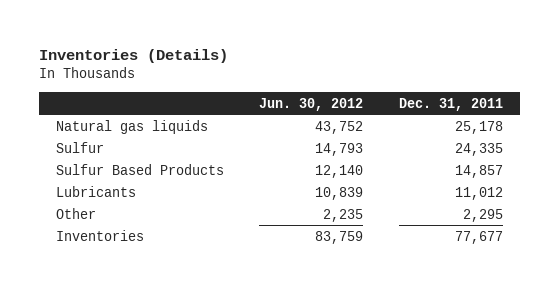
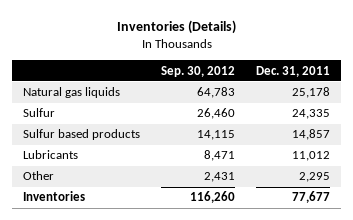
[259,97,364,111] Jun. 30, 2012 -> none
none -> [161,65,236,77] Sep. 30, 2012
[56,163,225,175] Sulfur Based Products -> [22,129,140,141] Sulfur based products

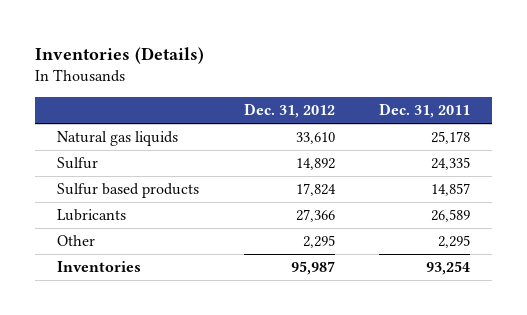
[161,65,236,77] Sep. 30, 2012 -> none
none -> [243,103,335,119] Dec. 31, 2012
[292,151,331,162] 11,012 -> [430,209,470,223] 26,589
[292,191,331,204] 77,677 -> [425,261,470,276] 93,254

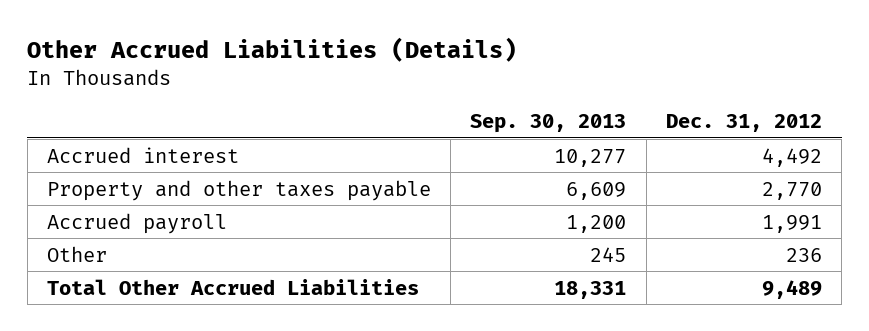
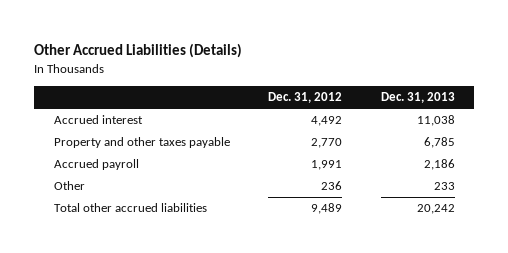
[470,114,627,134] Sep. 30, 2013 -> none
none -> [380,92,455,104] Dec. 31, 2013
[46,278,419,295] Total Other Accrued Liabilities -> [53,203,207,213] Total other accrued liabilities

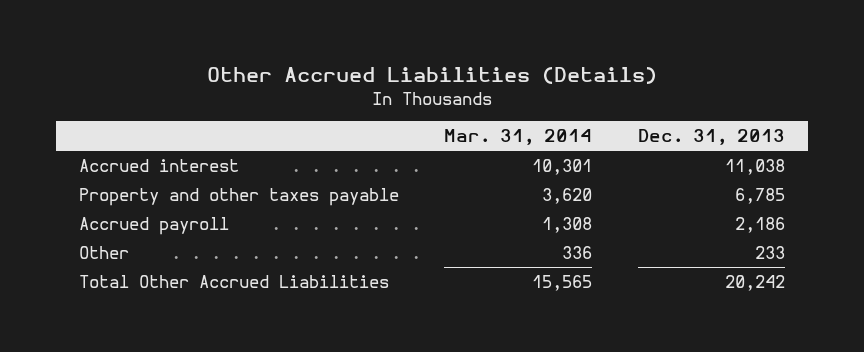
[268,92,343,104] Dec. 31, 2012 -> none
none -> [444,129,593,146] Mar. 31, 2014
[53,203,207,213] Total other accrued liabilities -> [78,274,389,288] Total Other Accrued Liabilities

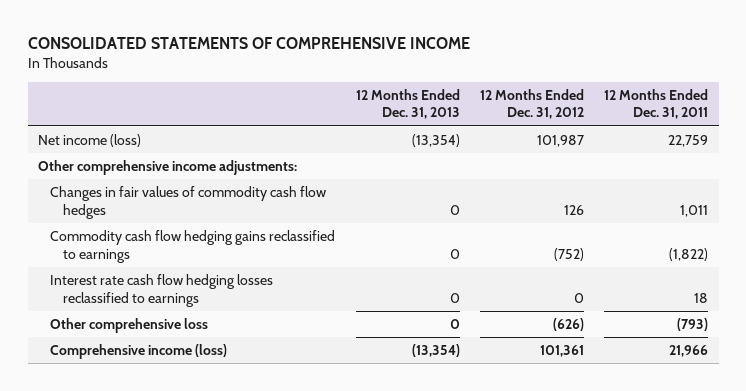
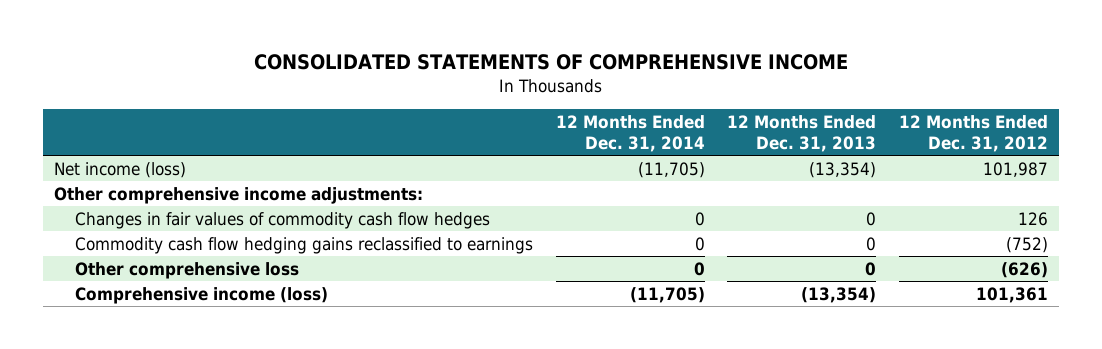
[604,88,709,120] 12 Months Ended Dec. 31, 2011 -> none
none -> [555,114,705,152] 12 Months Ended Dec. 31, 2014
[50,274,274,307] Interest rate cash flow hedging losses reclassified to earnings -> none

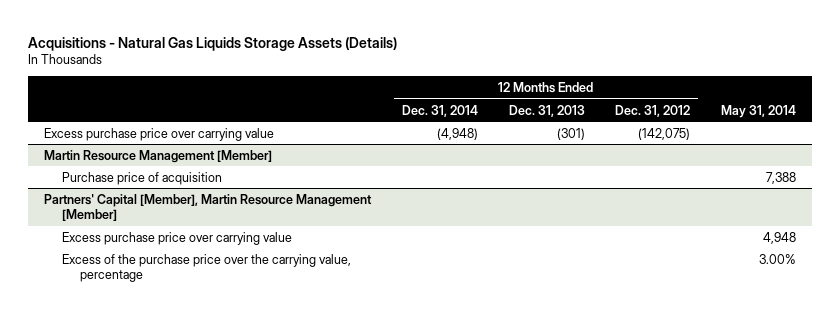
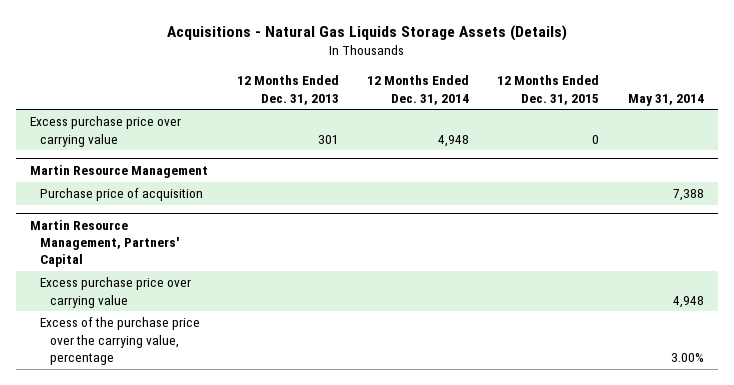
[615,104,691,117] Dec. 31, 2012 -> none
none -> [497,75,600,105] 12 Months Ended Dec. 31, 2015
[436,127,478,140] (4,948) -> [438,134,470,147] 4,948
[556,127,585,140] (301) -> [317,134,339,144] 301
[43,149,272,163] Martin Resource Management [Member] -> [30,165,209,179] Martin Resource Management
[43,193,372,221] Partners' Capital [Member], Martin Resource Management [Member] -> [30,220,180,268] Martin Resource Management, Partners' Capital

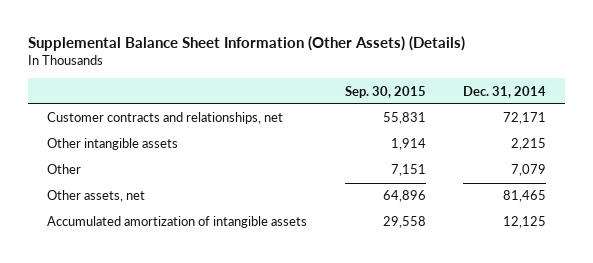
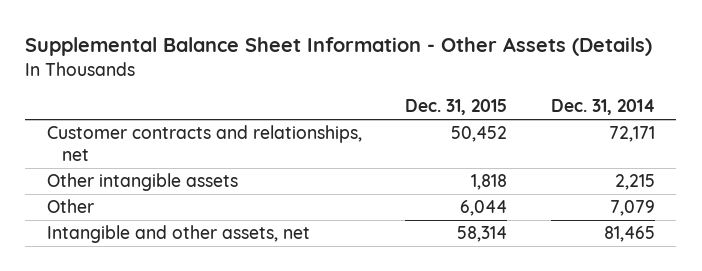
[28,36,466,52] Supplemental Balance Sheet Information (Other Assets) (Details) -> [25,37,653,57] Supplemental Balance Sheet Information - Other Assets (Details)
[344,85,426,98] Sep. 30, 2015 -> none
none -> [405,99,508,116] Dec. 31, 2015
[46,216,307,229] Accumulated amortization of intangible assets -> none
[46,190,145,203] Other assets, net -> [46,225,310,244] Intangible and other assets, net

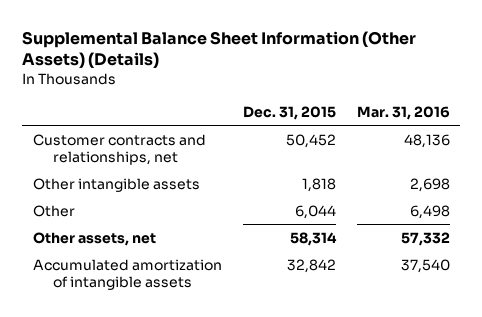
[25,37,653,57] Supplemental Balance Sheet Information - Other Assets (Details) -> [22,30,417,69] Supplemental Balance Sheet Information (Other Assets) (Details)
[550,99,655,116] Dec. 31, 2014 -> none
none -> [356,105,450,120] Mar. 31, 2016
[46,225,310,244] Intangible and other assets, net -> [32,231,156,246] Other assets, net
none -> [32,258,222,290] Accumulated amortization of intangible assets

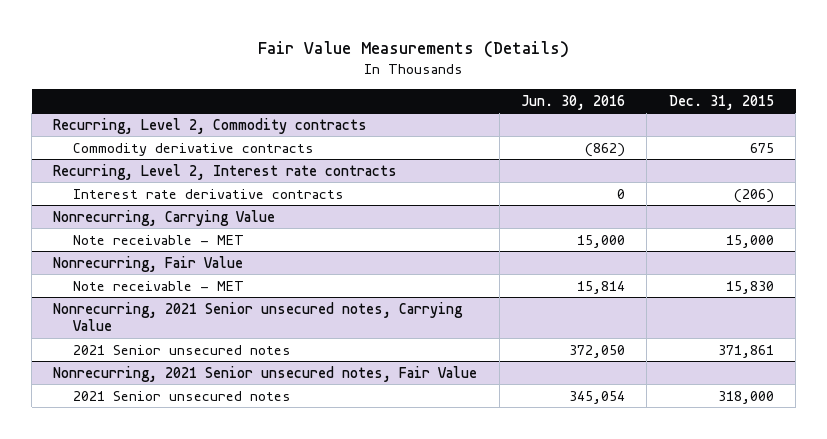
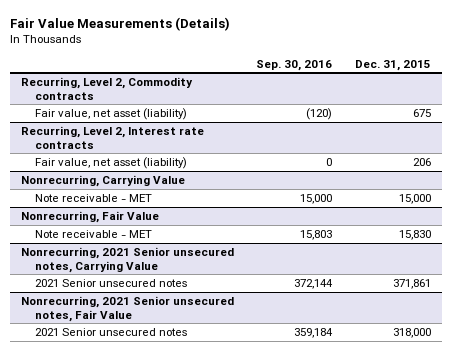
[521,94,626,110] Jun. 30, 2016 -> none
none -> [256,59,333,71] Sep. 30, 2016
[72,142,314,156] Commodity derivative contracts -> [34,107,187,120] Fair value, net asset (liability)
[72,188,344,199] Interest rate derivative contracts -> none
none -> [34,156,187,169] Fair value, net asset (liability)

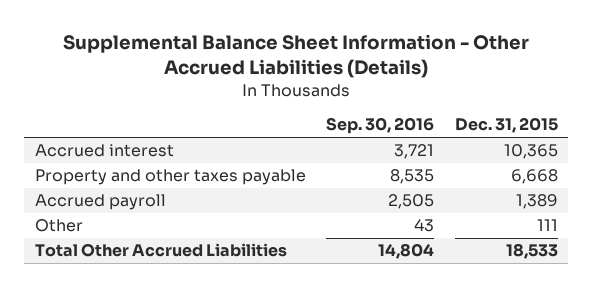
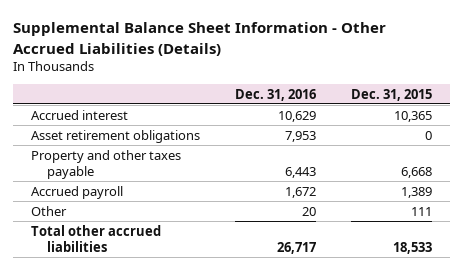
[326,117,435,135] Sep. 30, 2016 -> none
none -> [235,88,317,101] Dec. 31, 2016
none -> [30,129,200,143] Asset retirement obligations
[34,243,287,258] Total Other Accrued Liabilities -> [30,224,161,253] Total other accrued liabilities

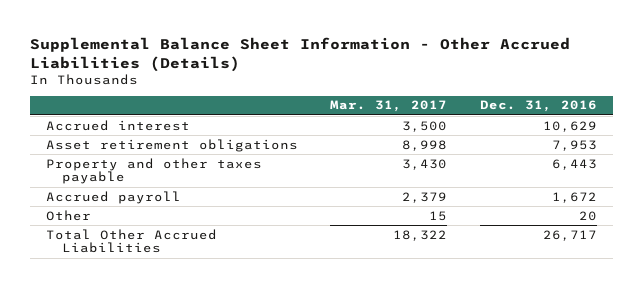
[351,88,433,101] Dec. 31, 2015 -> none
none -> [330,100,448,113] Mar. 31, 2017
[30,224,161,253] Total other accrued liabilities -> [46,228,218,254] Total Other Accrued Liabilities

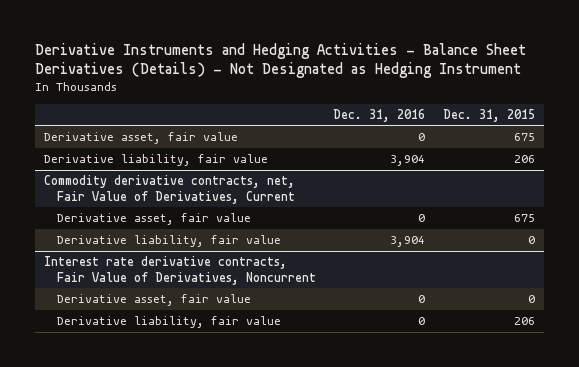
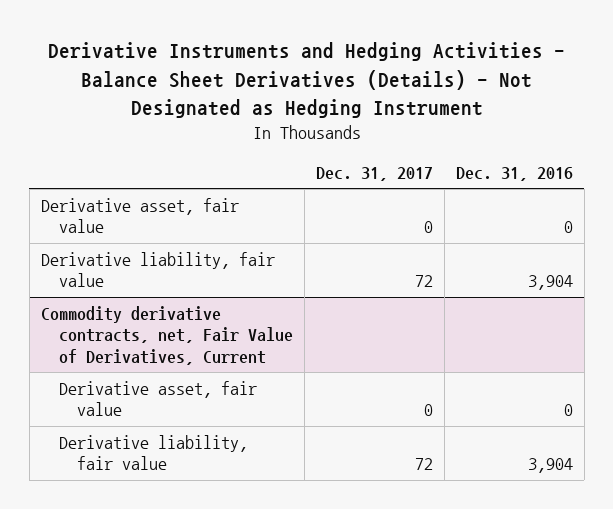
[442,108,535,122] Dec. 31, 2015 -> none
none -> [315,167,433,182] Dec. 31, 2017
[43,256,316,285] Interest rate derivative contracts, Fair Value of Derivatives, Noncurrent -> none
[56,294,251,307] Derivative asset, fair value -> none
[56,316,281,329] Derivative liability, fair value -> none

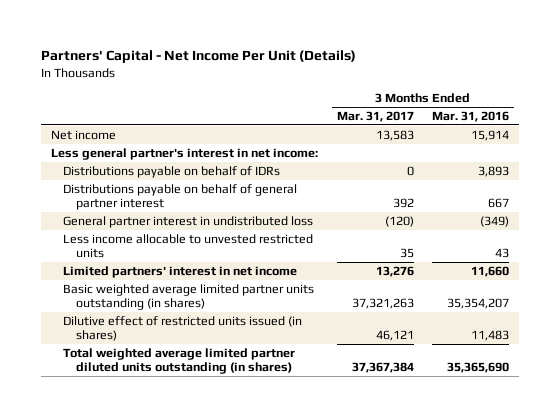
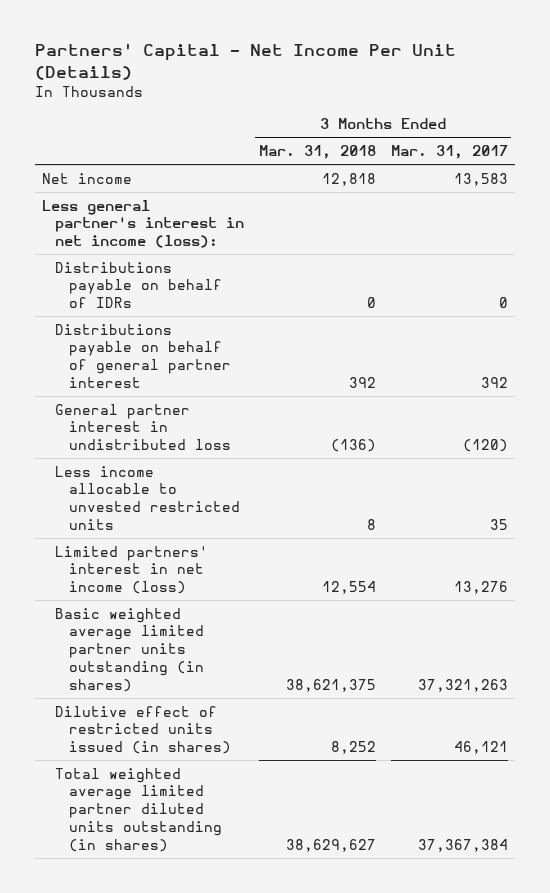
[432,111,510,123] Mar. 31, 2016 -> none
none -> [258,145,376,160] Mar. 31, 2018
[50,147,318,160] Less general partner's interest in net income: -> [42,199,245,249] Less general partner's interest in net income (loss):
[63,265,298,278] Limited partners' interest in net income -> [55,545,209,595] Limited partners' interest in net income (loss)

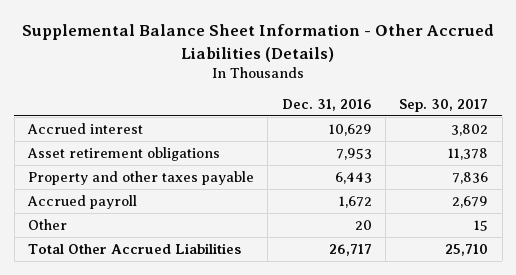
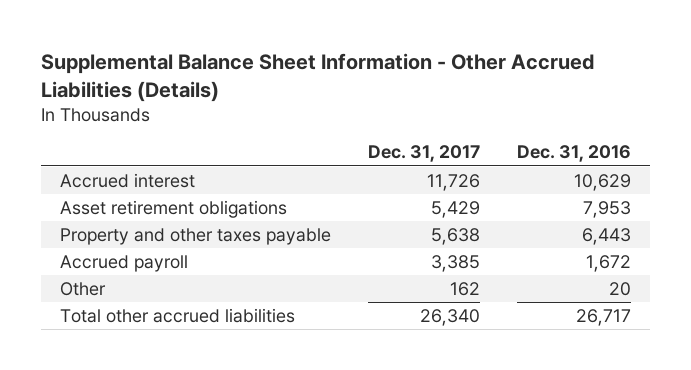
[399,98,489,112] Sep. 30, 2017 -> none
none -> [368,145,481,163] Dec. 31, 2017
[28,242,242,254] Total Other Accrued Liabilities -> [59,307,295,323] Total other accrued liabilities

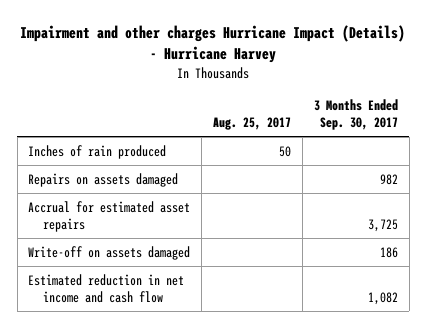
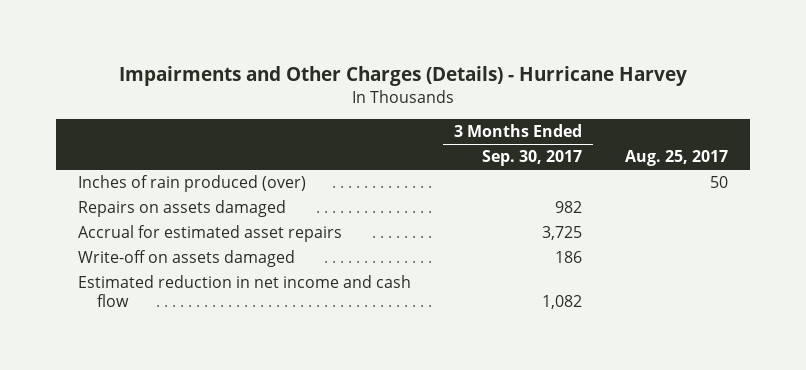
[20,25,406,64] Impairment and other charges Hurricane Impact (Details) - Hurricane Harvey -> [118,65,687,86] Impairments and Other Charges (Details) - Hurricane Harvey
[28,144,167,159] Inches of rain produced -> [77,175,306,193] Inches of rain produced (over)

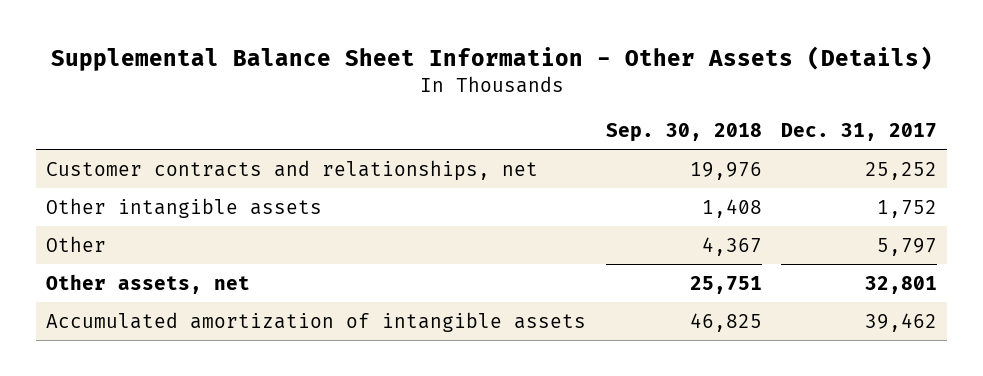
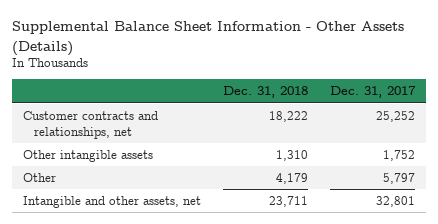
[605,122,762,142] Sep. 30, 2018 -> none
none -> [223,86,309,99] Dec. 31, 2018
[45,311,586,332] Accumulated amortization of intangible assets -> none
[45,273,250,294] Other assets, net -> [23,195,202,208] Intangible and other assets, net

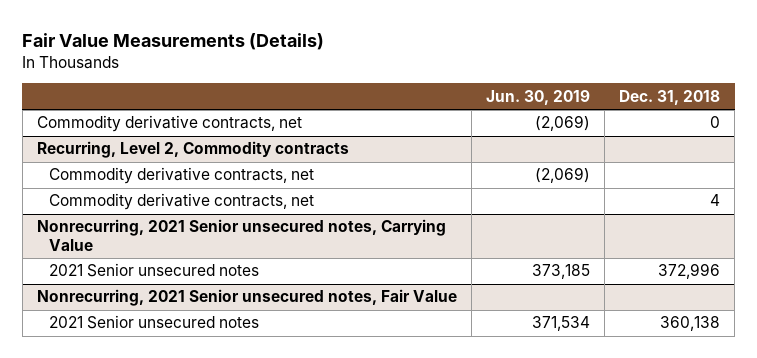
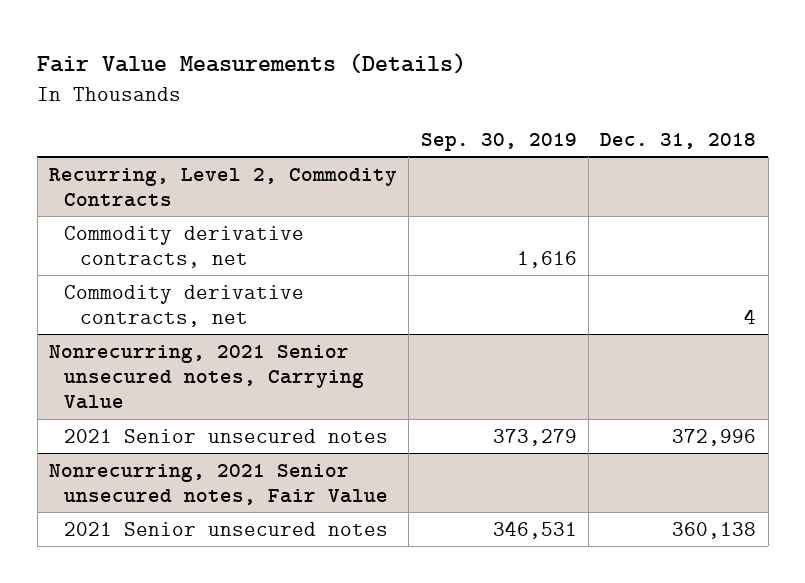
[486,89,591,105] Jun. 30, 2019 -> none
none -> [420,133,577,152] Sep. 30, 2019
[36,115,302,133] Commodity derivative contracts, net -> none
[36,141,349,159] Recurring, Level 2, Commodity contracts -> [49,167,398,207] Recurring, Level 2, Commodity Contracts

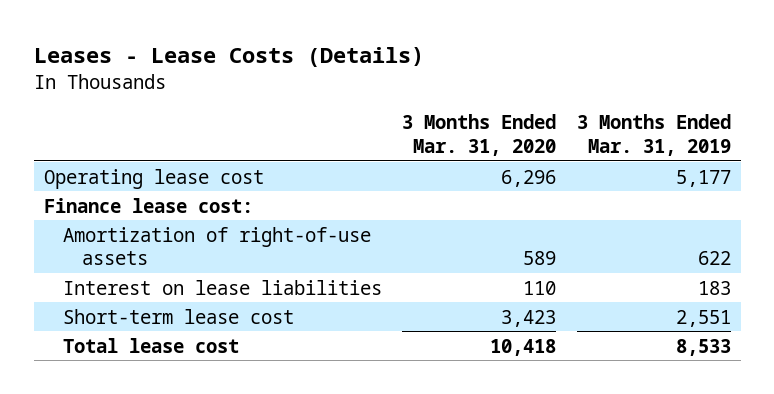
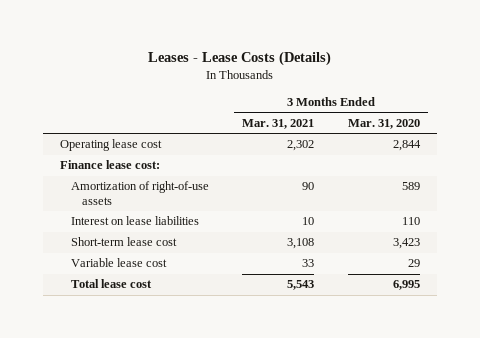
[576,114,731,156] 3 Months Ended Mar. 31, 2019 -> none
none -> [242,118,315,129] Mar. 31, 2021
[501,169,557,187] 6,296 -> [393,140,422,152] 2,844
none -> [70,258,167,268] Variable lease cost
[490,338,557,356] 10,418 -> [393,280,421,291] 6,995

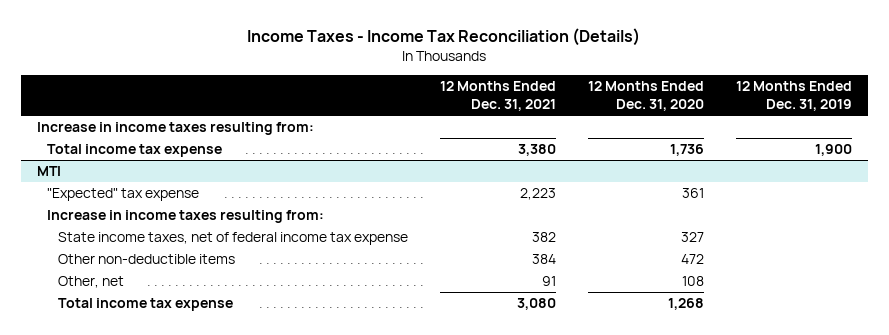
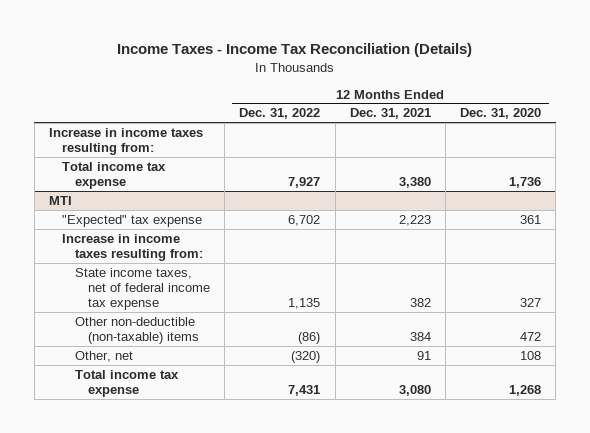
[736,81,853,112] 12 Months Ended Dec. 31, 2019 -> none
none -> [239,108,321,120] Dec. 31, 2022
[57,254,235,265] Other non-deductible items -> [74,316,199,345] Other non-deductible (non-taxable) items

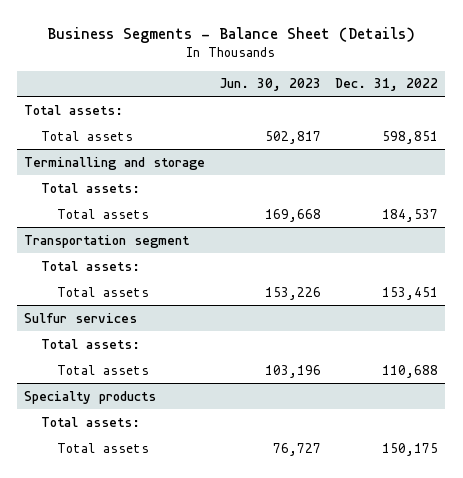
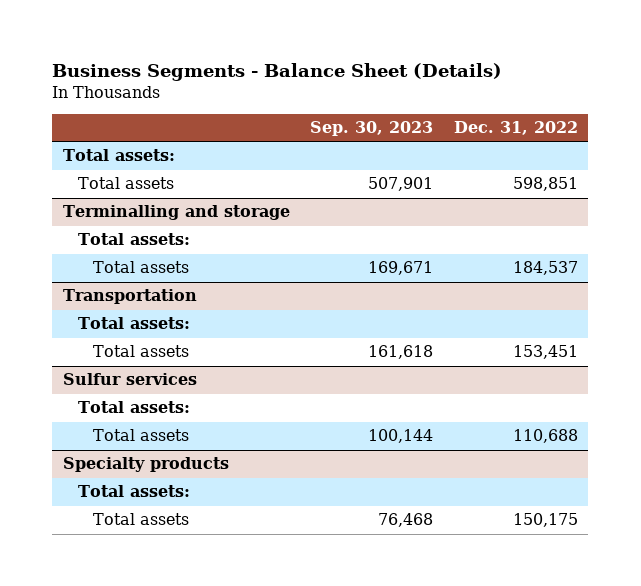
[219,78,321,92] Jun. 30, 2023 -> none
none -> [310,121,434,137] Sep. 30, 2023
[24,234,191,248] Transportation segment -> [62,289,197,305] Transportation

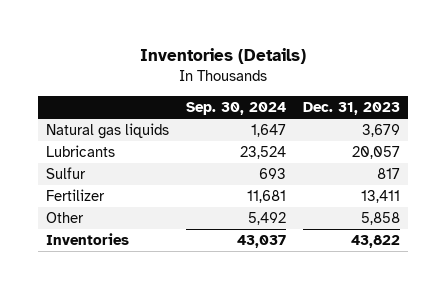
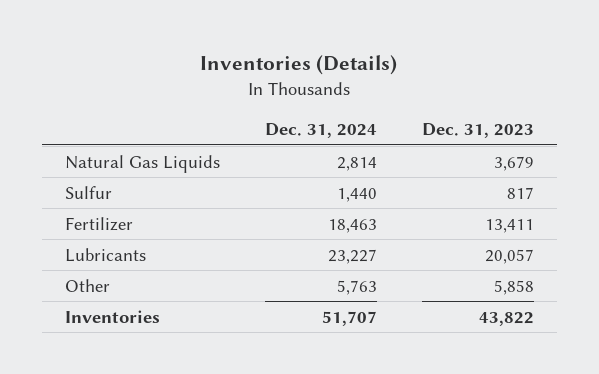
[185,101,286,115] Sep. 30, 2024 -> none
none -> [264,123,377,139] Dec. 31, 2024
[46,123,170,140] Natural gas liquids -> [64,154,220,173] Natural Gas Liquids
[46,145,116,158] Lubricants -> [64,247,146,262] Lubricants

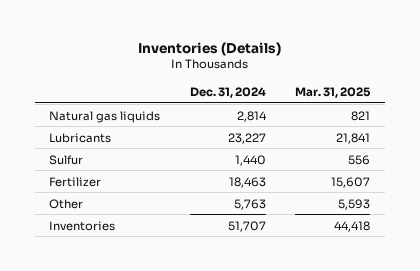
[422,123,535,139] Dec. 31, 2023 -> none
none -> [295,86,372,98] Mar. 31, 2025
[64,154,220,173] Natural Gas Liquids -> [49,110,161,123] Natural gas liquids
[64,247,146,262] Lubricants -> [49,132,112,143] Lubricants

